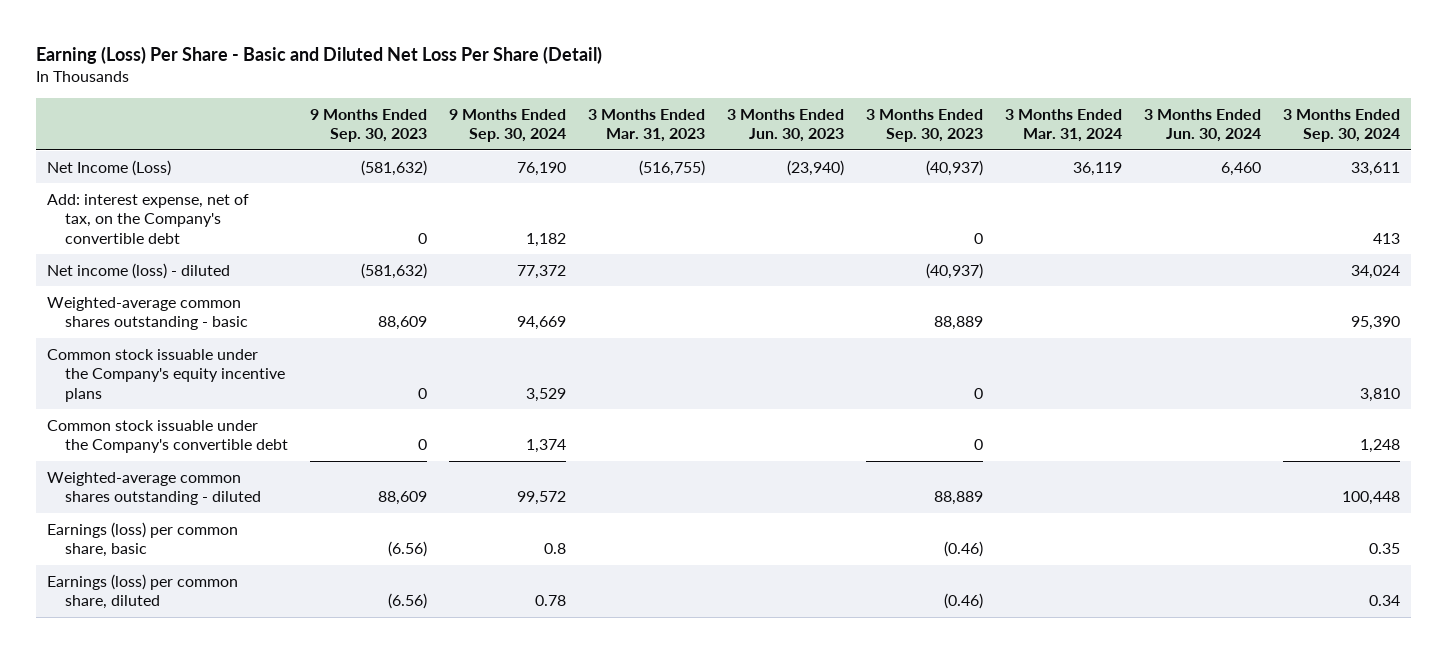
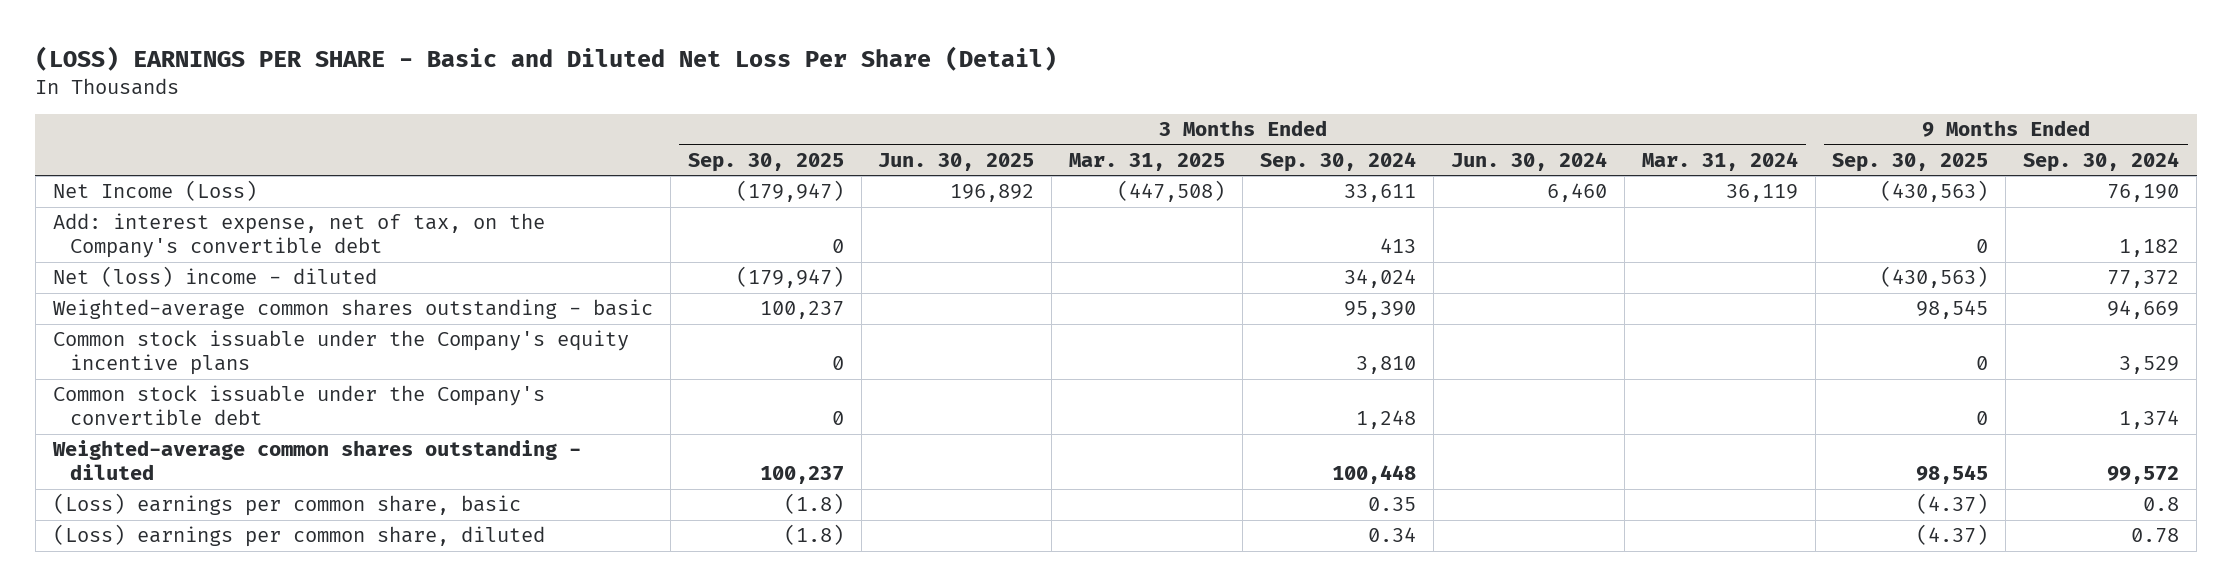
[36,45,603,64] Earning (Loss) Per Share - Basic and Diluted Net Loss Per Share (Detail) -> [35,45,1058,71] (LOSS) EARNINGS PER SHARE - Basic and Diluted Net Loss Per Share (Detail)
[309,108,427,143] 9 Months Ended Sep. 30, 2023 -> none
[587,108,705,143] 3 Months Ended Mar. 31, 2023 -> none
[726,108,844,143] 3 Months Ended Jun. 30, 2023 -> none
[865,108,983,143] 3 Months Ended Sep. 30, 2023 -> none
none -> [687,152,844,172] Sep. 30, 2025
none -> [878,152,1035,171] Jun. 30, 2025
none -> [1069,152,1226,171] Mar. 31, 2025
none -> [1832,152,1989,172] Sep. 30, 2025
[47,262,231,279] Net income (loss) - diluted -> [52,266,377,288] Net (loss) income - diluted
[47,521,239,558] Earnings (loss) per common share, basic -> [52,493,521,517] (Loss) earnings per common share, basic
[47,573,239,610] Earnings (loss) per common share, diluted -> [52,524,545,548] (Loss) earnings per common share, diluted

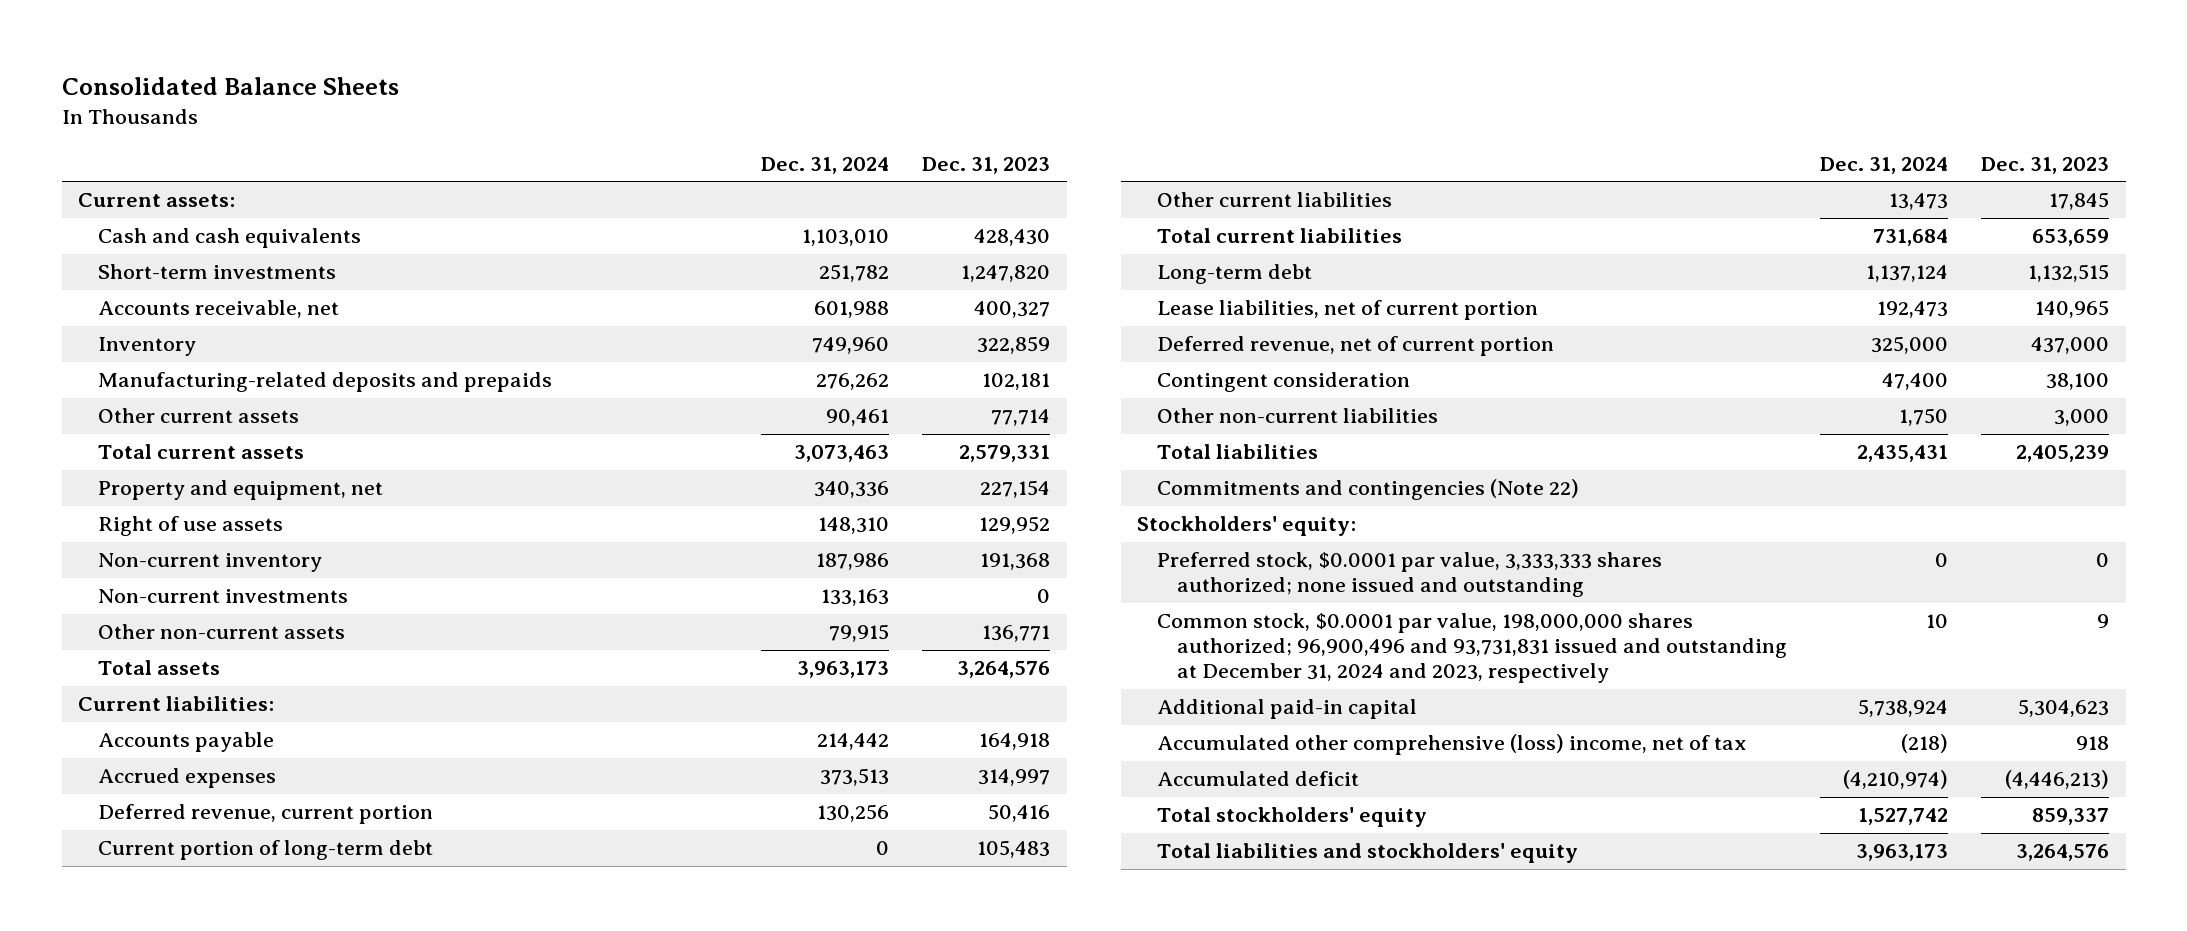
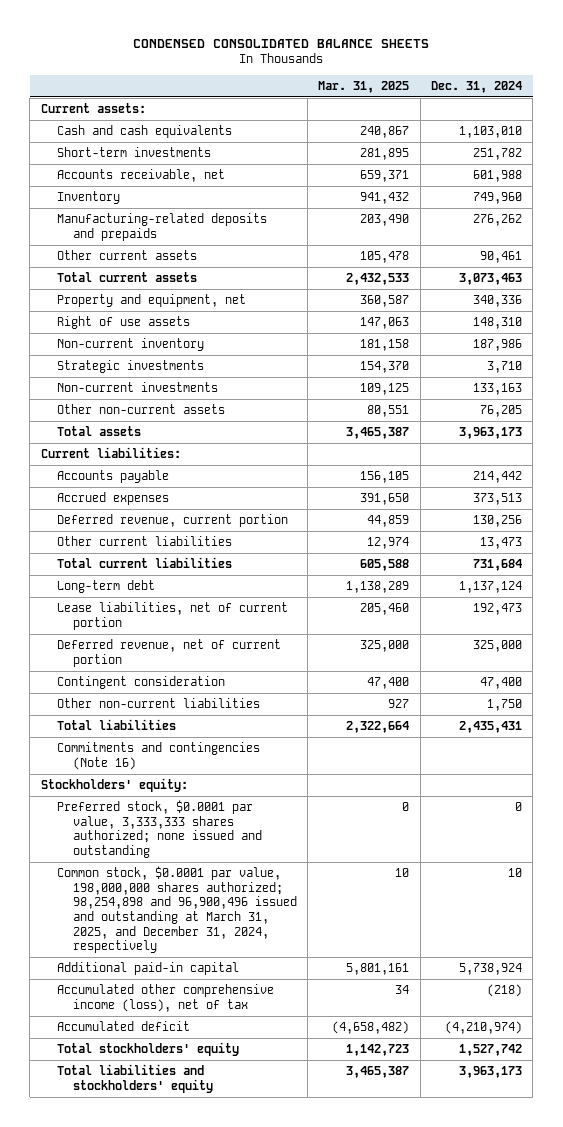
[61,76,399,95] Consolidated Balance Sheets -> [133,38,430,48] CONDENSED CONSOLIDATED BALANCE SHEETS
[922,156,1051,174] Dec. 31, 2023 -> none
none -> [318,80,410,93] Mar. 31, 2025
none -> [56,360,204,374] Strategic investments
[829,624,890,643] 79,915 -> [480,405,523,418] 76,205
[98,840,434,861] Current portion of long-term debt -> none
[1157,479,1580,501] Commitments and contingencies (Note 22) -> [56,742,260,770] Commitments and contingencies (Note 16)
[1157,613,1788,684] Common stock, $0.0001 par value, 198,000,000 shares authorized; 96,900,496 and 93,731,831 issued and outstanding at December 31, 2024 and 2023, respectively -> [56,866,297,954] Common stock, $0.0001 par value, 198,000,000 shares authorized; 98,254,898 and 96,900,496 issued and outstanding at March 31, 2025, and December 31, 2024, respectively
[1157,734,1747,756] Accumulated other comprehensive (loss) income, net of tax -> [56,984,274,1012] Accumulated other comprehensive income (loss), net of tax

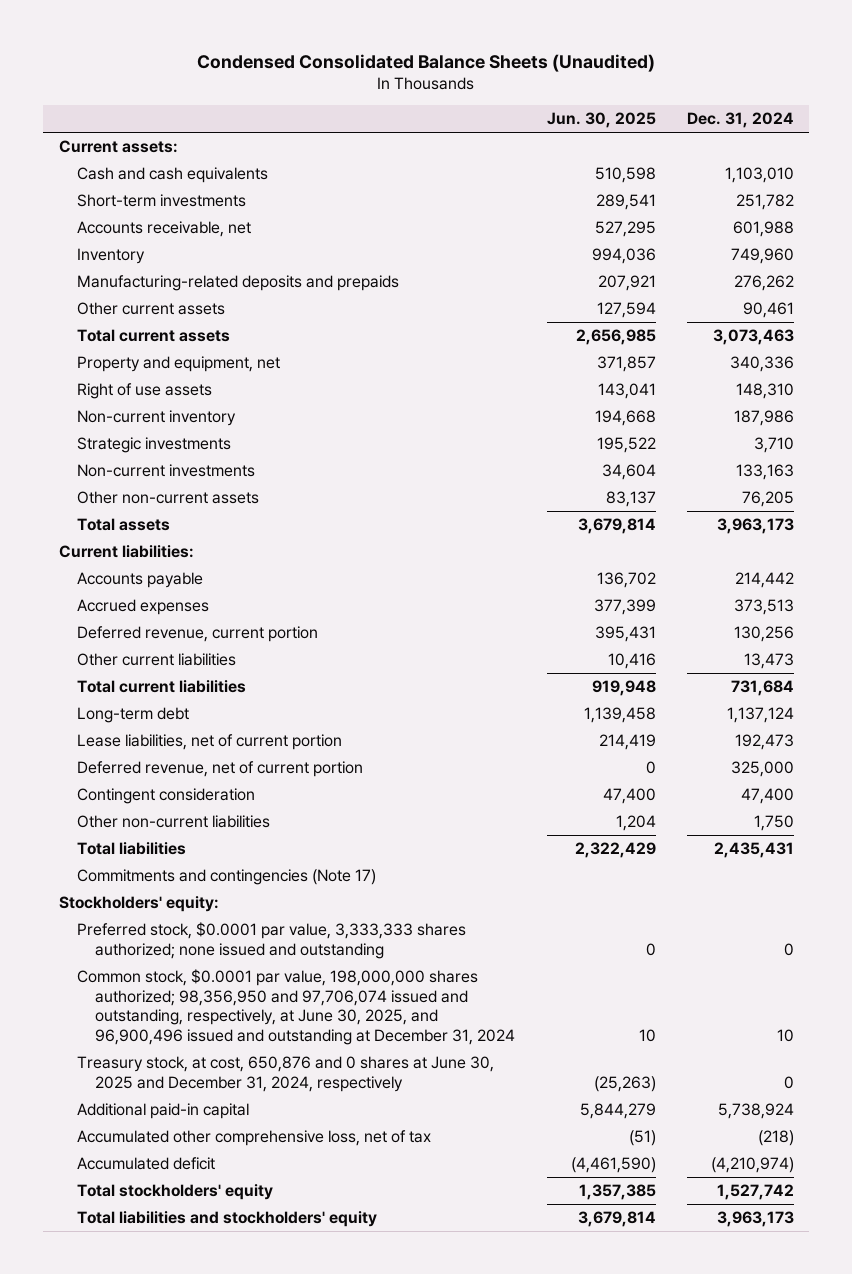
[133,38,430,48] CONDENSED CONSOLIDATED BALANCE SHEETS -> [197,53,656,72] Condensed Consolidated Balance Sheets (Unaudited)
[318,80,410,93] Mar. 31, 2025 -> none
none -> [546,112,656,129] Jun. 30, 2025
[56,742,260,770] Commitments and contingencies (Note 16) -> [76,869,376,886] Commitments and contingencies (Note 17)
[56,866,297,954] Common stock, $0.0001 par value, 198,000,000 shares authorized; 98,254,898 and 96,900,496 issued and outstanding at March 31, 2025, and December 31, 2024, respectively -> [76,969,516,1045] Common stock, $0.0001 par value, 198,000,000 shares authorized; 98,356,950 and 97,706,074 issued and outstanding, respectively, at June 30, 2025, and 96,900,496 issued and outstanding at December 31, 2024
none -> [76,1056,494,1092] Treasury stock, at cost, 650,876 and 0 shares at June 30, 2025 and December 31, 2024, respectively
[56,984,274,1012] Accumulated other comprehensive income (loss), net of tax -> [76,1130,431,1147] Accumulated other comprehensive loss, net of tax

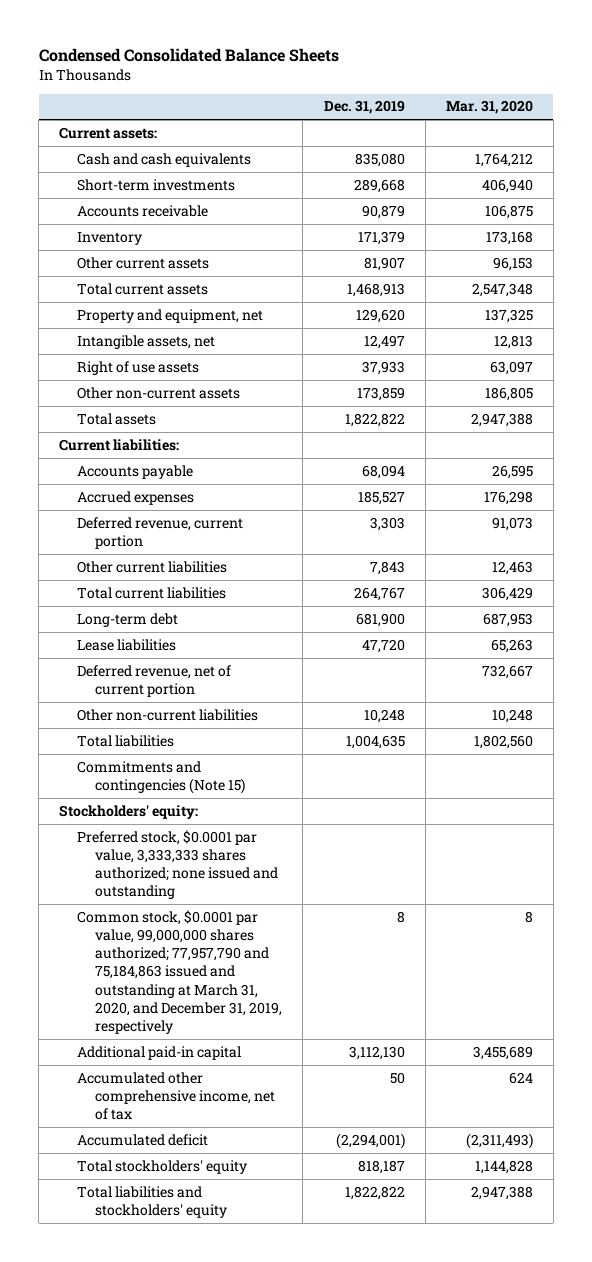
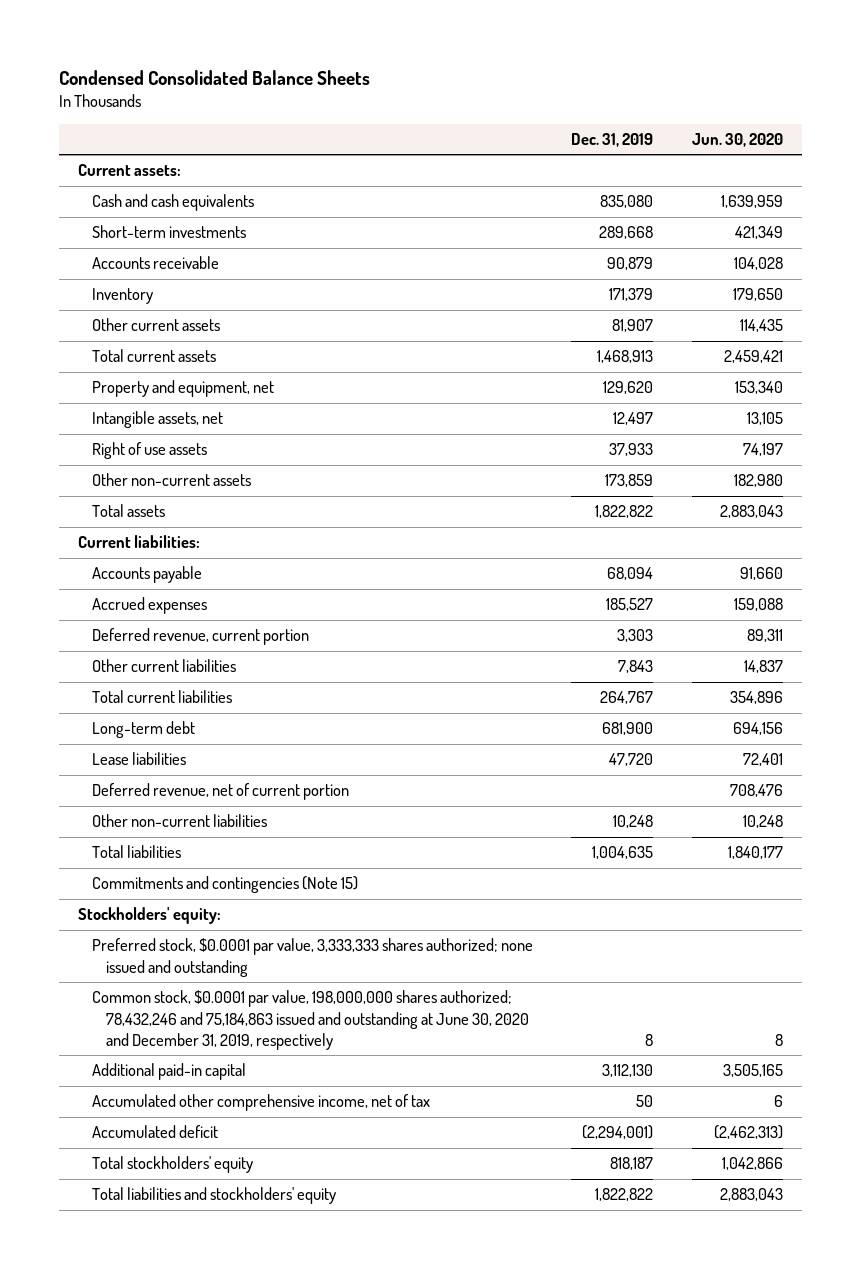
[445,100,533,115] Mar. 31, 2020 -> none
none -> [691,133,783,148] Jun. 30, 2020
[77,909,283,1035] Common stock, $0.0001 par value, 99,000,000 shares authorized; 77,957,790 and 75,184,863 issued and outstanding at March 31, 2020, and December 31, 2019, respectively -> [91,990,530,1051] Common stock, $0.0001 par value, 198,000,000 shares authorized; 78,432,246 and 75,184,863 issued and outstanding at June 30, 2020 and December 31, 2019, respectively

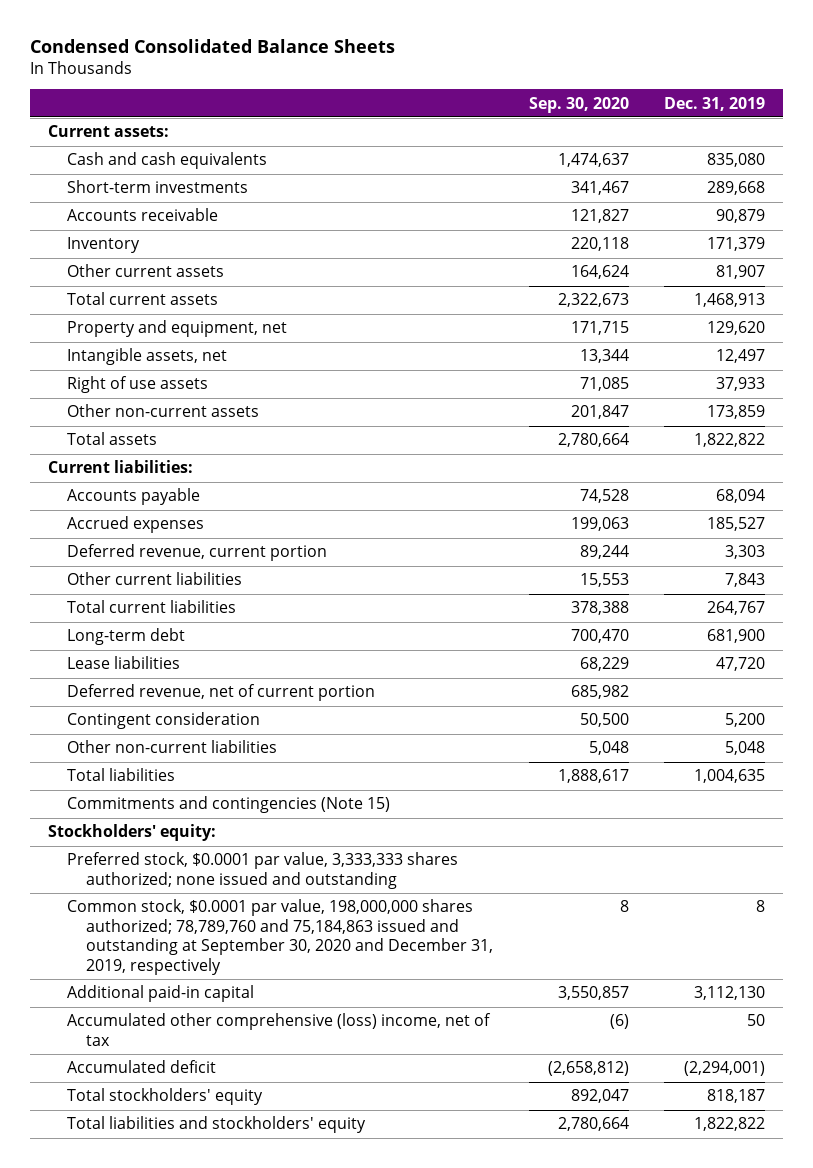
[691,133,783,148] Jun. 30, 2020 -> none
none -> [528,96,629,113] Sep. 30, 2020
none -> [66,712,260,730] Contingent consideration
[613,815,654,829] 10,248 -> [725,741,766,756] 5,048
[91,990,530,1051] Common stock, $0.0001 par value, 198,000,000 shares authorized; 78,432,246 and 75,184,863 issued and outstanding at June 30, 2020 and December 31, 2019, respectively -> [66,899,494,975] Common stock, $0.0001 par value, 198,000,000 shares authorized; 78,789,760 and 75,184,863 issued and outstanding at September 30, 2020 and December 31, 2019, respectively
[91,1094,430,1112] Accumulated other comprehensive income, net of tax -> [66,1013,491,1046] Accumulated other comprehensive (loss) income, net of tax

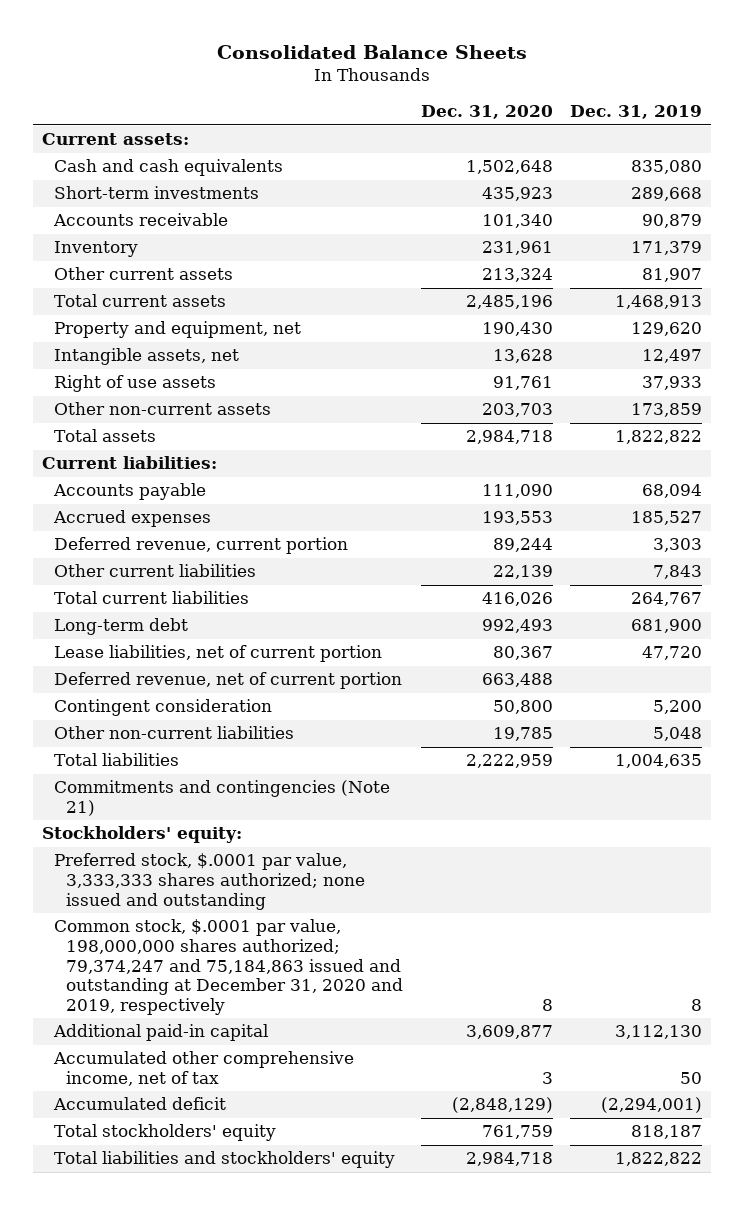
[29,39,395,54] Condensed Consolidated Balance Sheets -> [217,44,528,59] Consolidated Balance Sheets
[528,96,629,113] Sep. 30, 2020 -> none
none -> [420,105,553,120] Dec. 31, 2020
[66,656,180,670] Lease liabilities -> [53,645,382,663] Lease liabilities, net of current portion
[66,796,390,814] Commitments and contingencies (Note 15) -> [53,780,390,816] Commitments and contingencies (Note 21)
[66,852,458,889] Preferred stock, $0.0001 par value, 3,333,333 shares authorized; none issued and outstanding -> [53,853,365,910] Preferred stock, $.0001 par value, 3,333,333 shares authorized; none issued and outstanding
[66,899,494,975] Common stock, $0.0001 par value, 198,000,000 shares authorized; 78,789,760 and 75,184,863 issued and outstanding at September 30, 2020 and December 31, 2019, respectively -> [53,919,403,1015] Common stock, $.0001 par value, 198,000,000 shares authorized; 79,374,247 and 75,184,863 issued and outstanding at December 31, 2020 and 2019, respectively
[66,1013,491,1046] Accumulated other comprehensive (loss) income, net of tax -> [52,1051,354,1086] Accumulated other comprehensive income, net of tax

